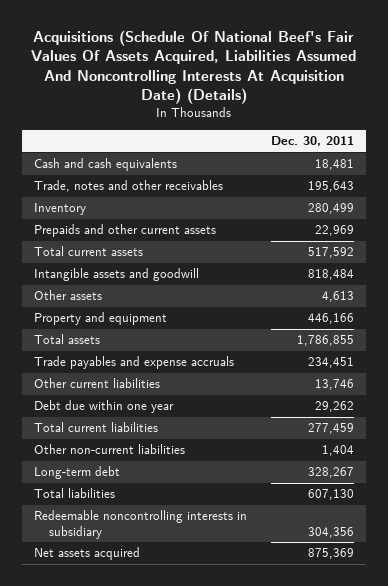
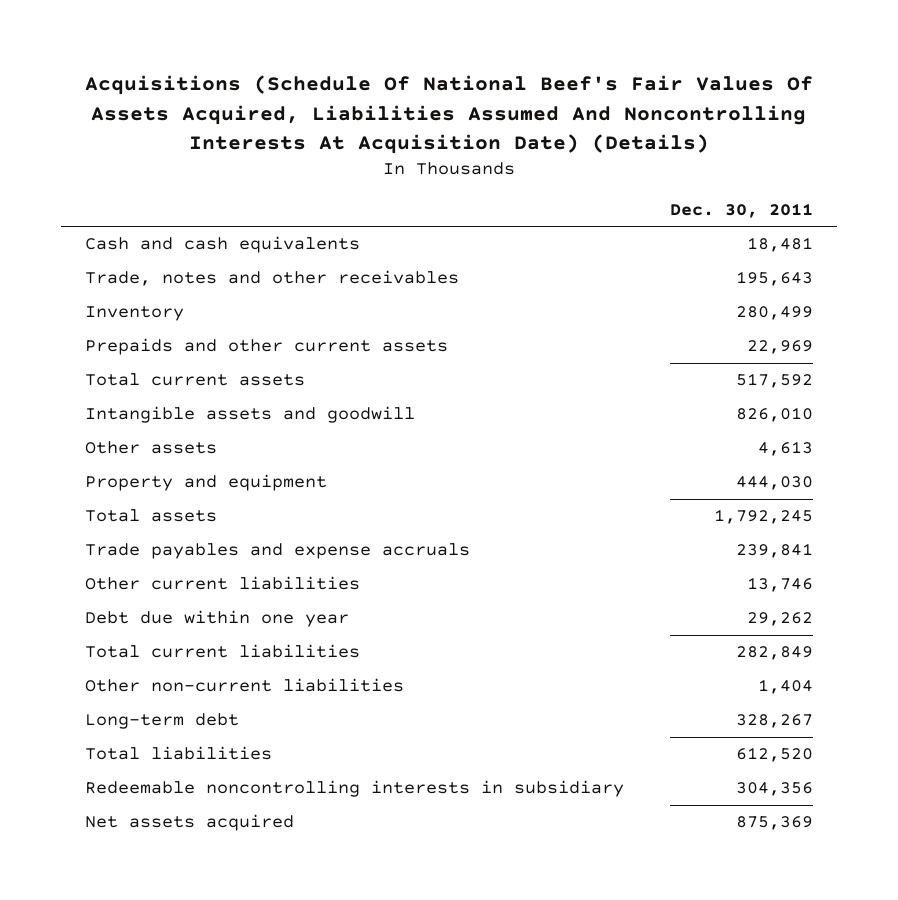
[308,269,355,281] 818,484 -> [736,407,814,423] 826,010
[308,313,355,325] 446,166 -> [736,476,814,491] 444,030
[297,335,355,347] 1,786,855 -> [714,509,814,525] 1,792,245
[308,357,355,369] 234,451 -> [736,543,814,559] 239,841
[308,423,355,435] 277,459 -> [736,646,814,661] 282,849
[308,489,355,501] 607,130 -> [736,747,814,763] 612,520

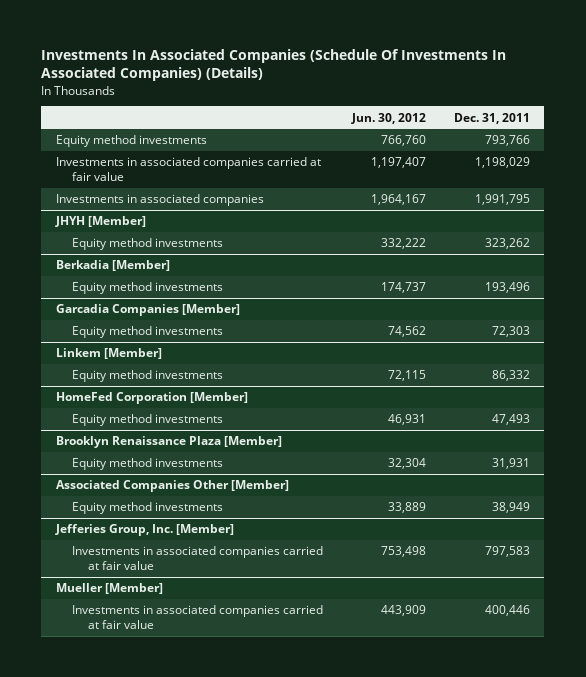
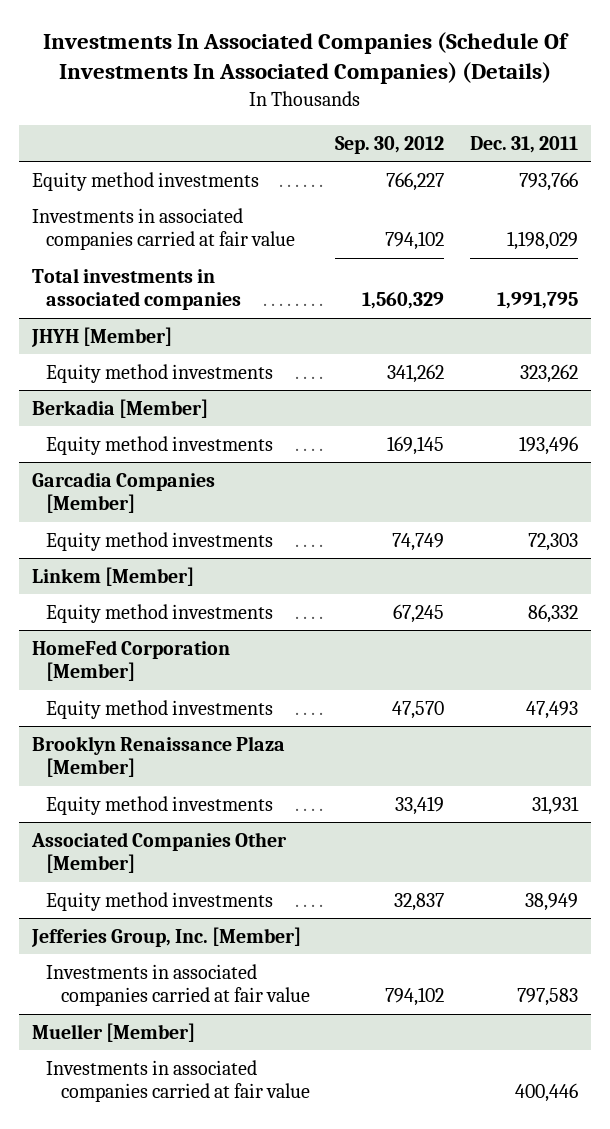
[350,112,426,124] Jun. 30, 2012 -> none
none -> [335,135,445,154] Sep. 30, 2012
[55,194,264,207] Investments in associated companies -> [31,267,242,311] Total investments in associated companies

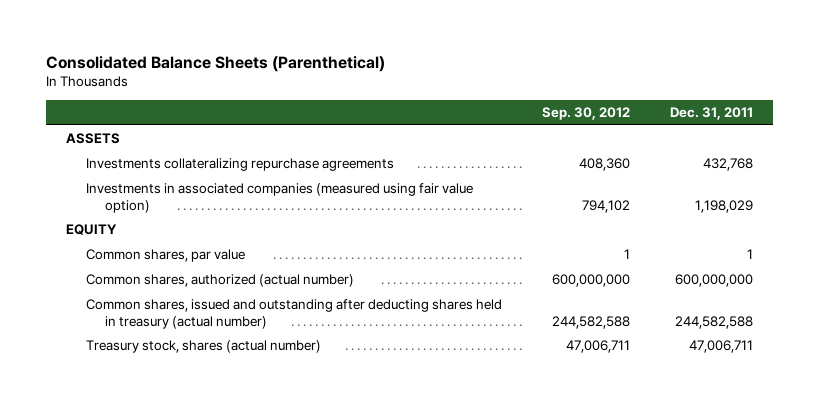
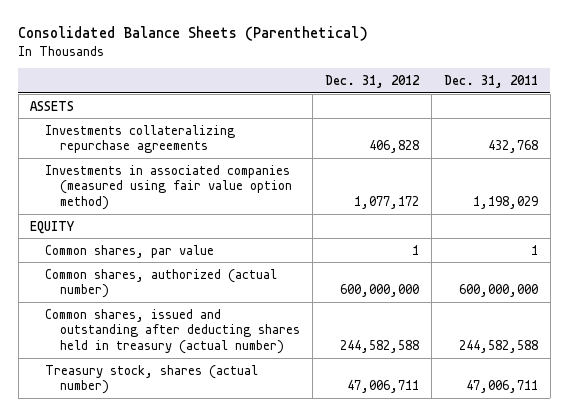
[541,107,630,121] Sep. 30, 2012 -> none
none -> [325,75,421,89] Dec. 31, 2012
[85,183,473,213] Investments in associated companies (measured using fair value option) -> [45,164,293,211] Investments in associated companies (measured using fair value option method)

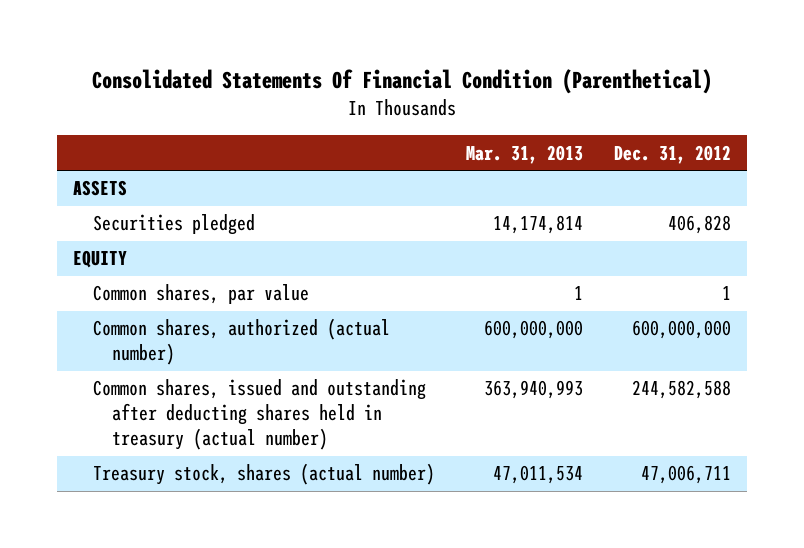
[18,26,369,42] Consolidated Balance Sheets (Parenthetical) -> [92,69,713,95] Consolidated Statements Of Financial Condition (Parenthetical)
[443,75,538,89] Dec. 31, 2011 -> none
none -> [465,144,583,164] Mar. 31, 2013
[45,164,293,211] Investments in associated companies (measured using fair value option method) -> none
[45,124,236,154] Investments collateralizing repurchase agreements -> [92,214,255,236] Securities pledged

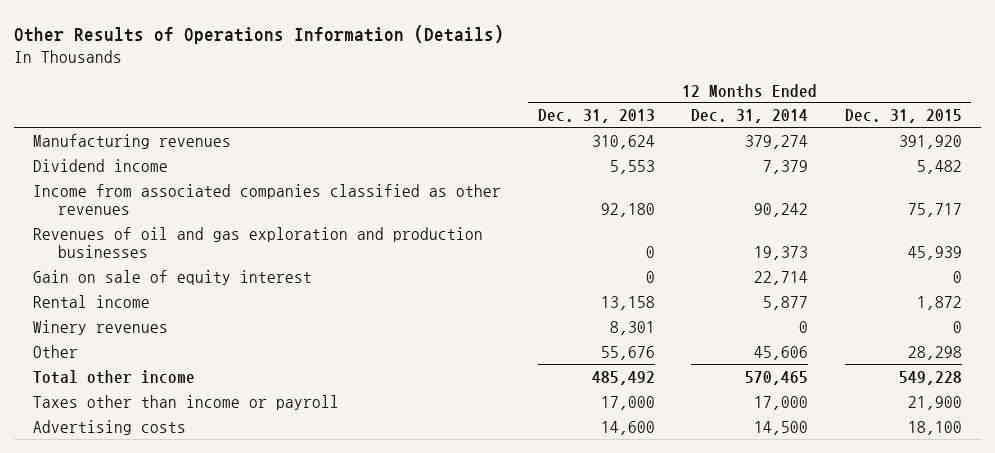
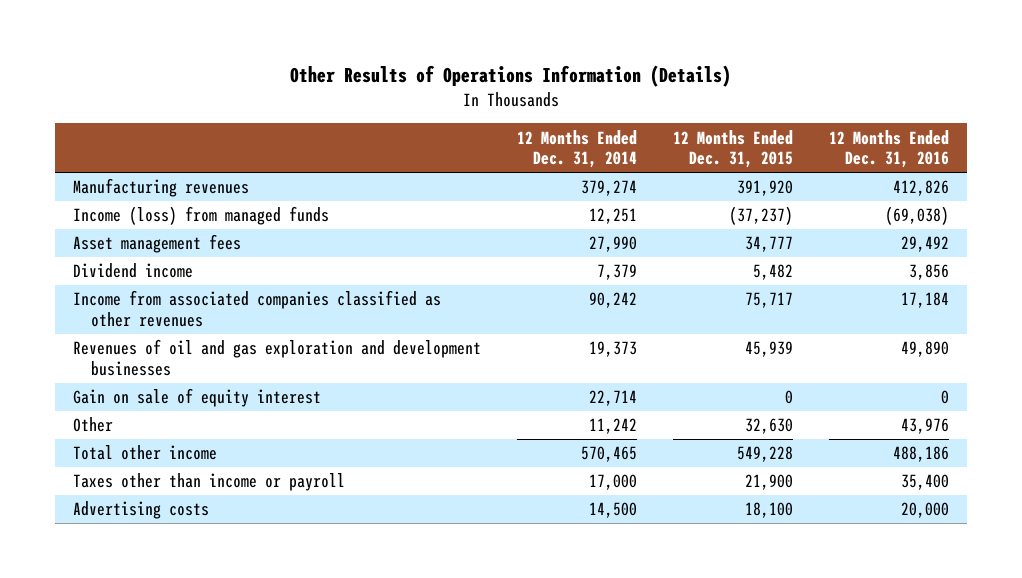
[537,109,655,124] Dec. 31, 2013 -> none
none -> [828,129,949,169] 12 Months Ended Dec. 31, 2016
none -> [72,206,329,226] Income (loss) from managed funds
none -> [72,234,241,254] Asset management fees
[32,226,483,259] Revenues of oil and gas exploration and production businesses -> [72,339,481,377] Revenues of oil and gas exploration and development businesses
[32,294,150,308] Rental income -> none
[32,319,168,335] Winery revenues -> none
[754,345,809,360] 45,606 -> [588,418,637,435] 11,242
[908,345,963,360] 28,298 -> [744,418,793,435] 32,630

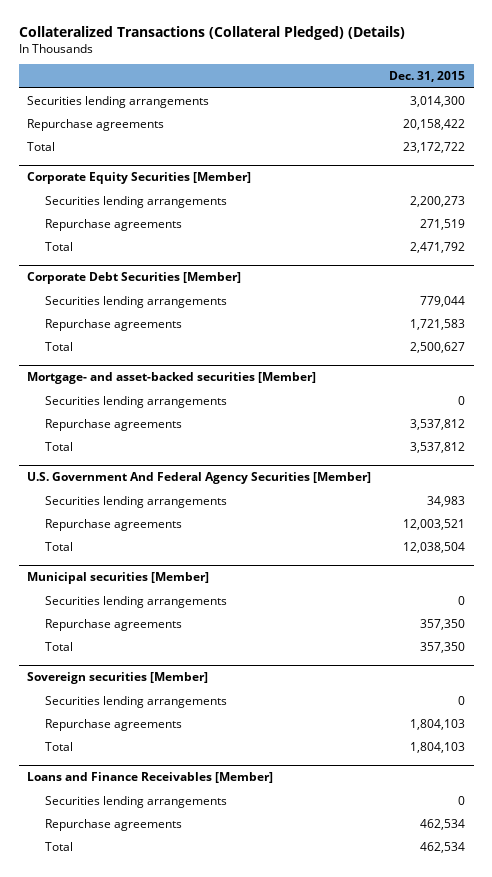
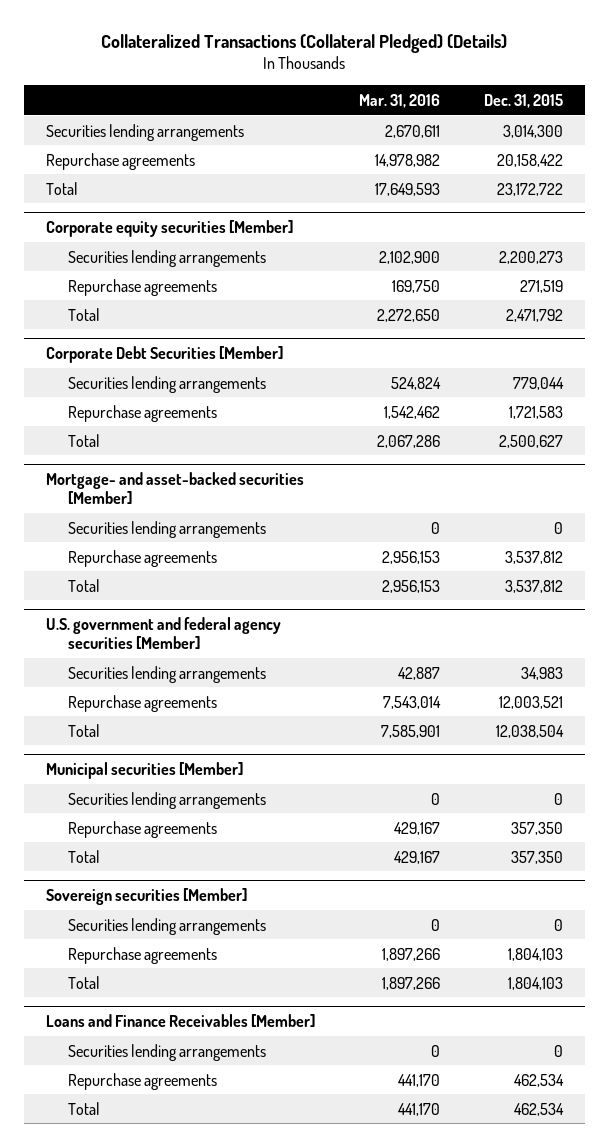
none -> [358,93,440,108] Mar. 31, 2016
[27,172,252,185] Corporate Equity Securities [Member] -> [45,219,293,237] Corporate equity securities [Member]
[27,472,372,485] U.S. Government And Federal Agency Securities [Member] -> [45,616,281,649] U.S. government and federal agency securities [Member]

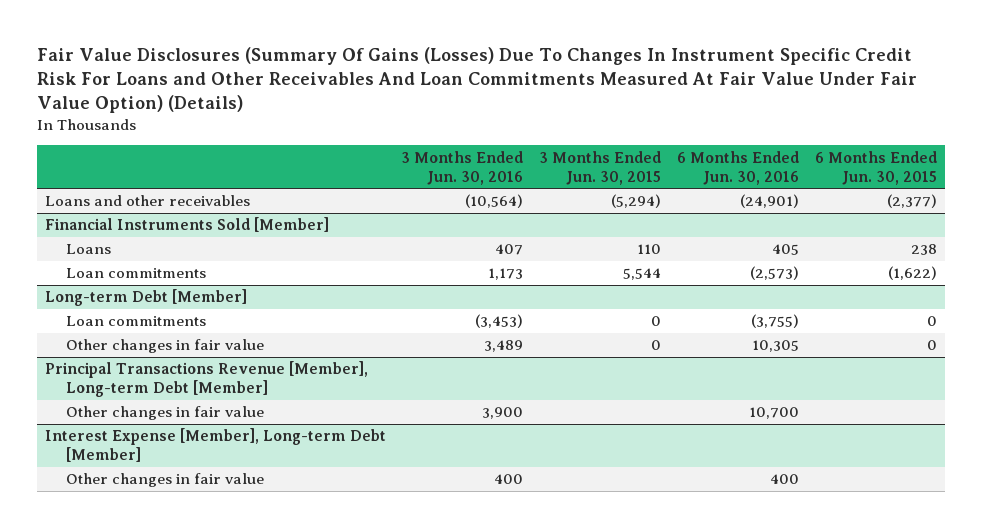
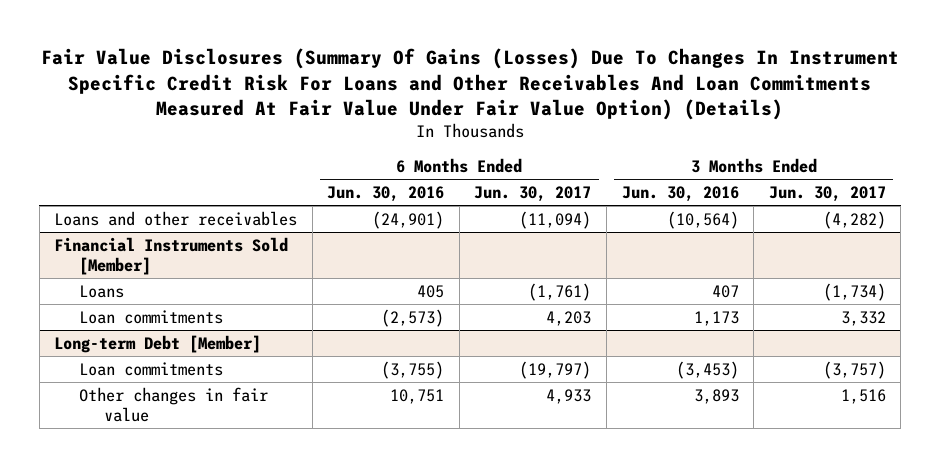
[539,150,662,185] 3 Months Ended Jun. 30, 2015 -> none
[815,150,938,185] 6 Months Ended Jun. 30, 2015 -> none
none -> [474,186,592,203] Jun. 30, 2017
none -> [768,186,886,203] Jun. 30, 2017
[44,361,368,398] Principal Transactions Revenue [Member], Long-term Debt [Member] -> none
[66,406,265,421] Other changes in fair value -> none
[44,428,386,463] Interest Expense [Member], Long-term Debt [Member] -> none
[66,473,265,488] Other changes in fair value -> none
[484,340,524,353] 3,489 -> [693,388,739,404] 3,893
[752,340,800,353] 10,305 -> [390,388,445,404] 10,751

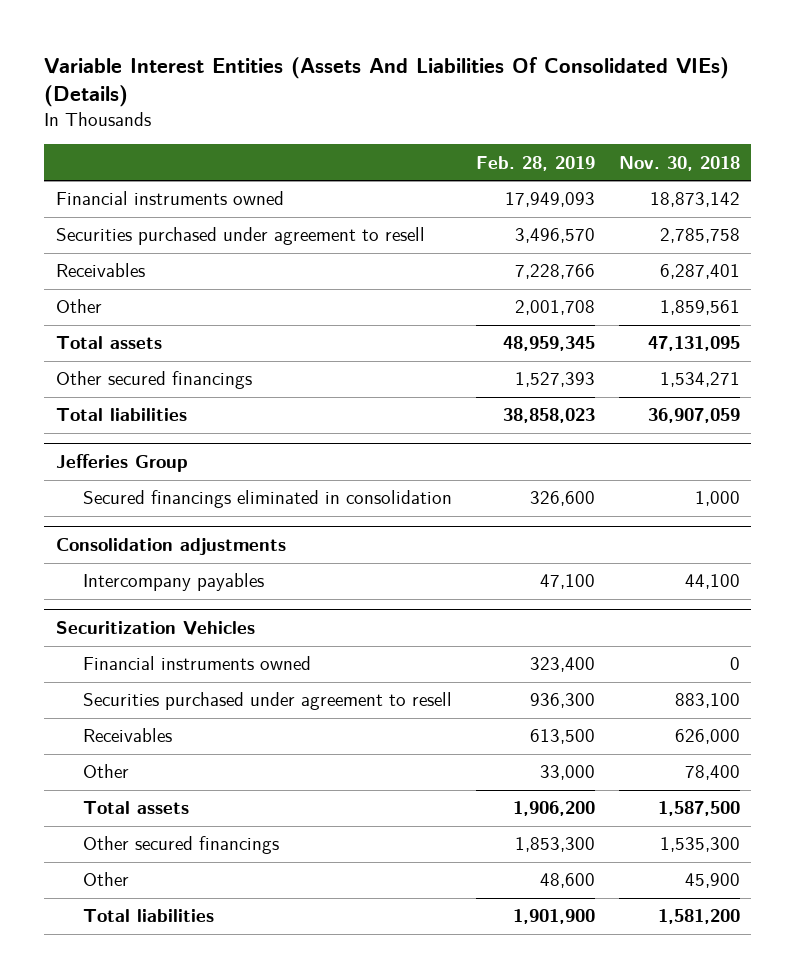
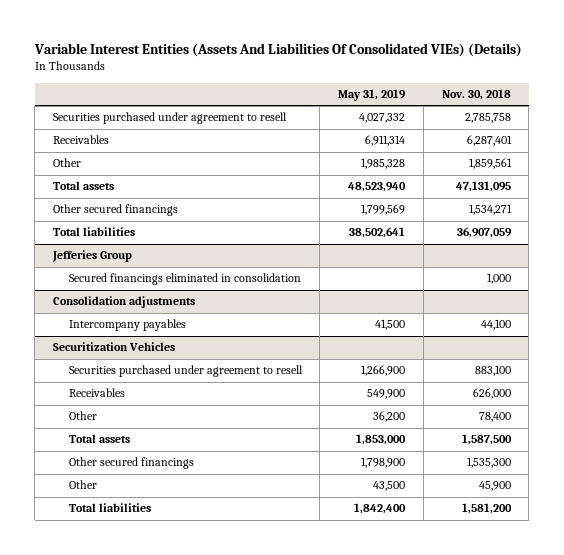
[475,155,595,171] Feb. 28, 2019 -> none
none -> [338,89,407,102] May 31, 2019
[56,191,285,206] Financial instruments owned -> none
[83,656,312,671] Financial instruments owned -> none

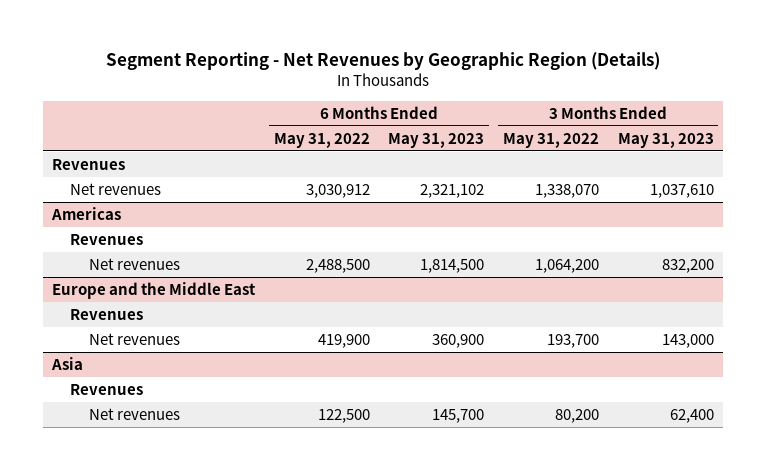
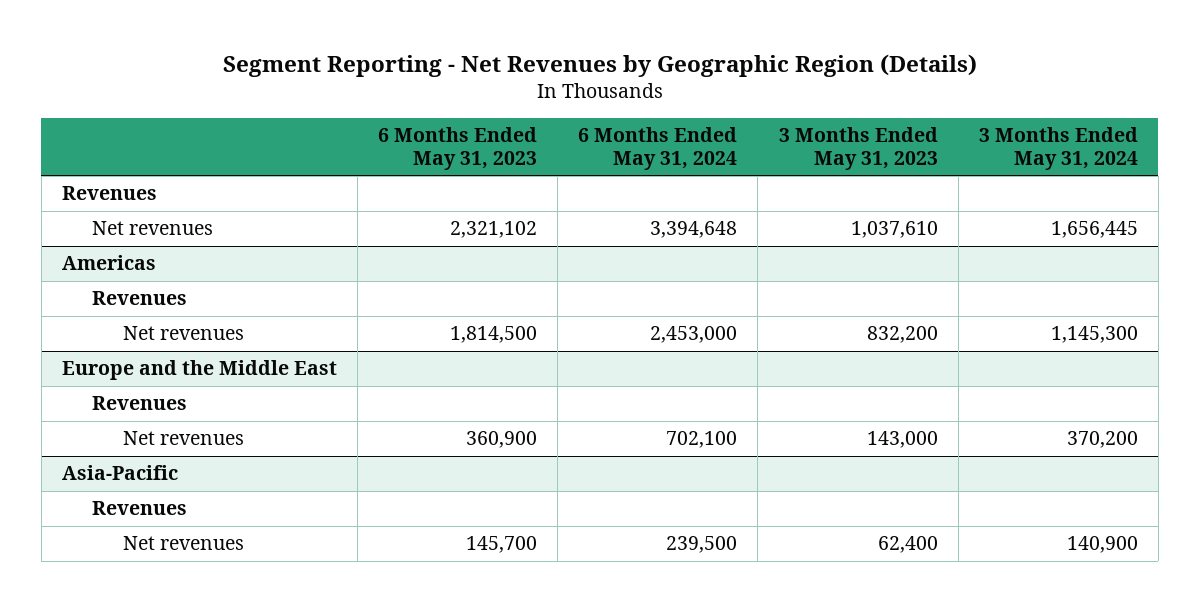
[273,132,370,148] May 31, 2022 -> none
[502,132,599,148] May 31, 2022 -> none
none -> [578,127,738,171] 6 Months Ended May 31, 2024
none -> [978,127,1138,171] 3 Months Ended May 31, 2024
[50,356,83,370] Asia -> [61,465,178,481] Asia-Pacific

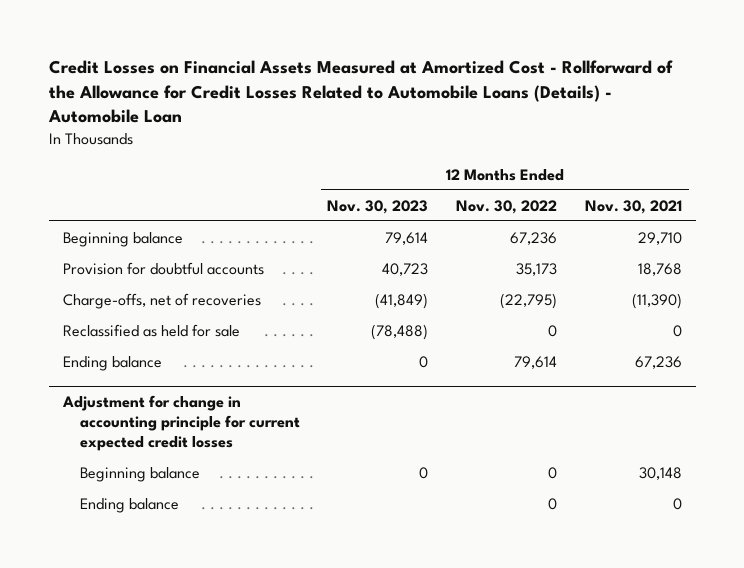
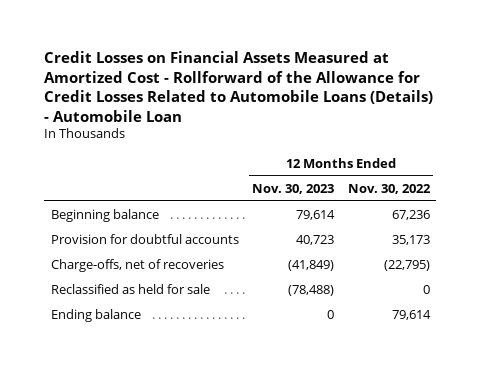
[584,199,682,214] Nov. 30, 2021 -> none
[61,395,300,452] Adjustment for change in accounting principle for current expected credit losses -> none
[79,466,200,482] Beginning balance -> none
[79,497,179,513] Ending balance -> none

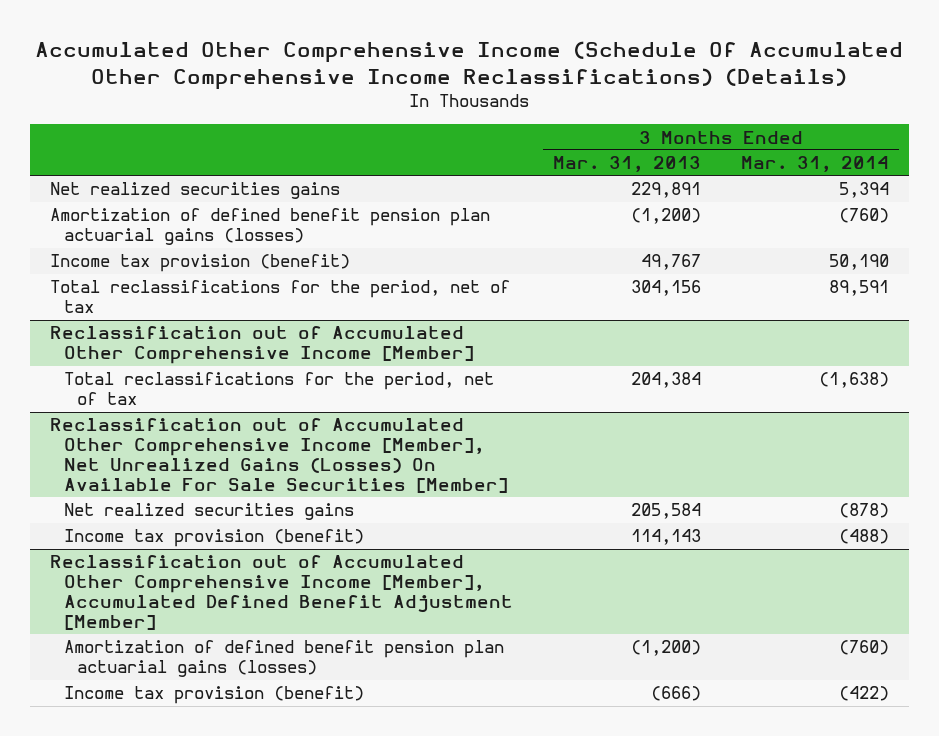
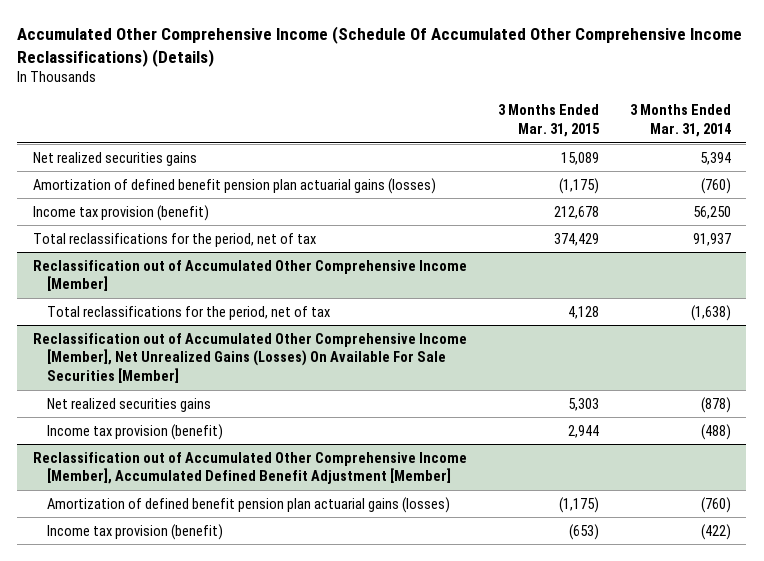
[552,156,701,173] Mar. 31, 2013 -> none
none -> [497,104,600,138] 3 Months Ended Mar. 31, 2015
[828,254,889,271] 50,190 -> [692,205,731,219] 56,250
[828,280,889,297] 89,591 -> [692,232,731,246] 91,937

